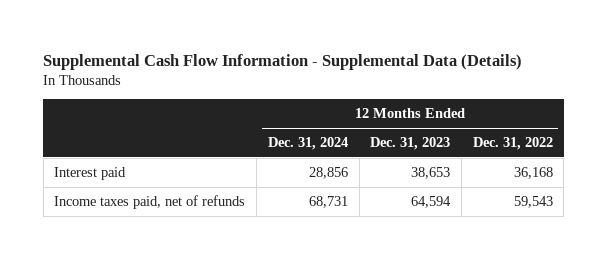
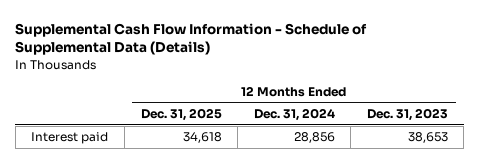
[43,53,523,70] Supplemental Cash Flow Information - Supplemental Data (Details) -> [15,22,368,56] Supplemental Cash Flow Information - Schedule of Supplemental Data (Details)
[472,137,553,151] Dec. 31, 2022 -> none
none -> [140,108,222,122] Dec. 31, 2025
[54,195,246,210] Income taxes paid, net of refunds -> none

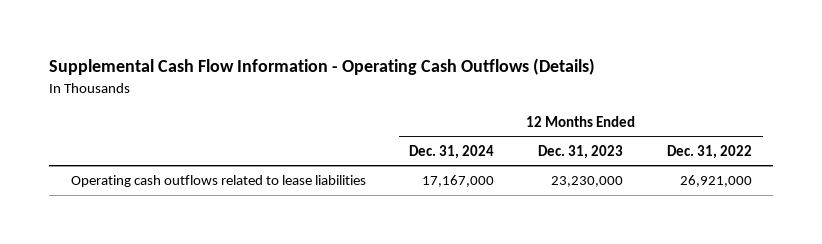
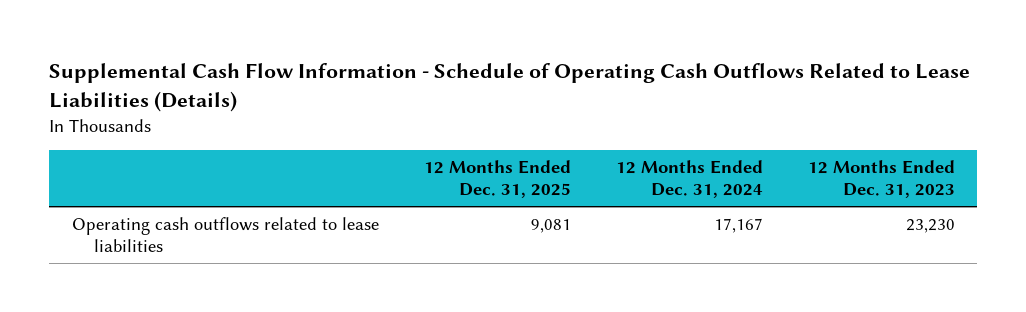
[49,58,596,76] Supplemental Cash Flow Information - Operating Cash Outflows (Details) -> [49,62,971,112] Supplemental Cash Flow Information - Schedule of Operating Cash Outflows Related to Lease Liabilities (Details)
[666,144,752,159] Dec. 31, 2022 -> none
none -> [423,160,571,199] 12 Months Ended Dec. 31, 2025
[422,175,495,188] 17,167,000 -> [713,217,763,233] 17,167
[551,176,624,188] 23,230,000 -> [905,218,955,233] 23,230

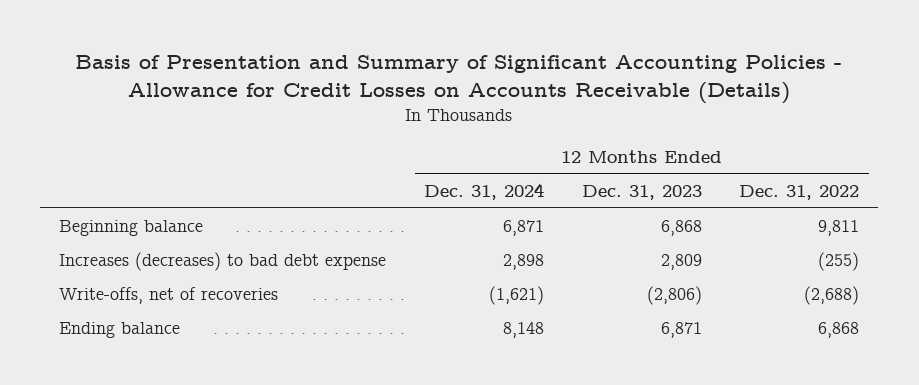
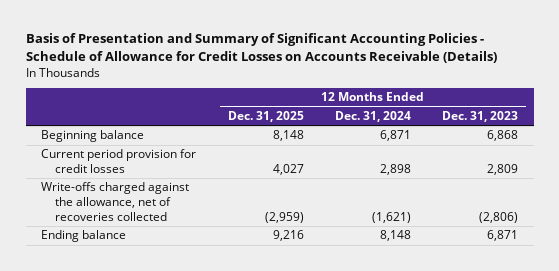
[75,54,843,104] Basis of Presentation and Summary of Significant Accounting Policies - Allowance for Credit Losses on Accounts Receivable (Details) -> [25,33,497,64] Basis of Presentation and Summary of Significant Accounting Policies - Schedule of Allowance for Credit Losses on Accounts Receivable (Details)
[739,184,860,200] Dec. 31, 2022 -> none
none -> [227,110,304,122] Dec. 31, 2025
[59,252,387,272] Increases (decreases) to bad debt expense -> [41,149,197,174] Current period provision for credit losses
[59,287,279,305] Write-offs, net of recoveries -> [41,182,190,221] Write-offs charged against the allowance, net of recoveries collected

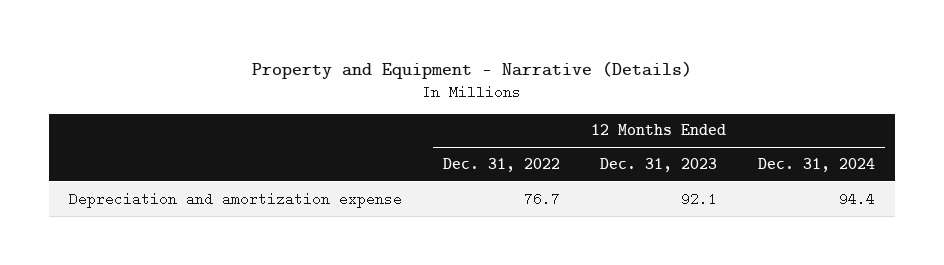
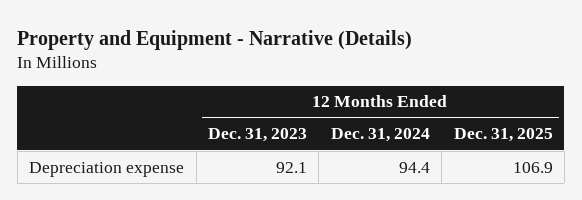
[442,158,560,173] Dec. 31, 2022 -> none
none -> [453,128,553,143] Dec. 31, 2025
[69,191,403,208] Depreciation and amortization expense -> [29,161,185,177] Depreciation expense

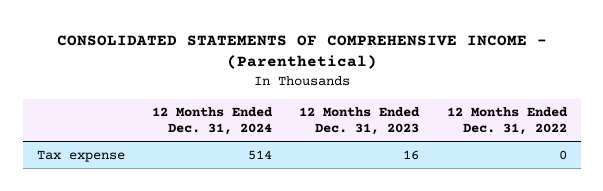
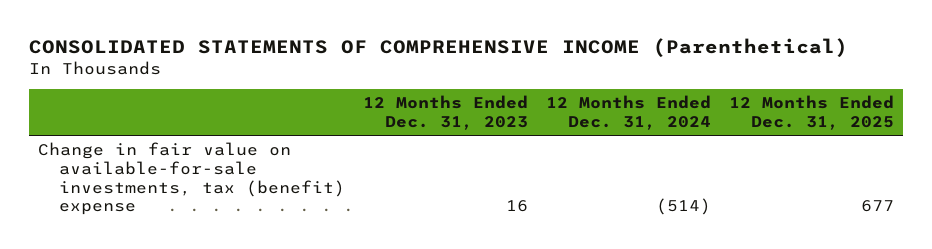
[56,34,547,70] CONSOLIDATED STATEMENTS OF COMPREHENSIVE INCOME - (Parenthetical) -> [28,37,848,57] CONSOLIDATED STATEMENTS OF COMPREHENSIVE INCOME (Parenthetical)
[446,107,568,136] 12 Months Ended Dec. 31, 2022 -> none
none -> [728,95,894,131] 12 Months Ended Dec. 31, 2025
[36,149,125,162] Tax expense -> none
none -> [37,141,346,216] Change in fair value on available-for-sale investments, tax (benefit) expense

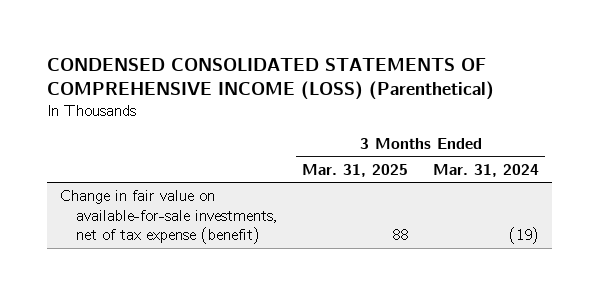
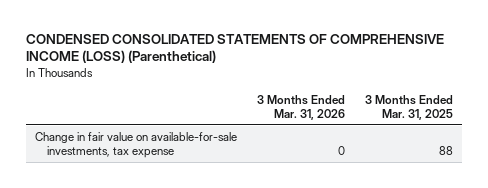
[433,163,540,177] Mar. 31, 2024 -> none
none -> [256,94,345,120] 3 Months Ended Mar. 31, 2026
[59,190,278,245] Change in fair value on available-for-sale investments, net of tax expense (benefit) -> [35,132,238,159] Change in fair value on available-for-sale investments, tax expense

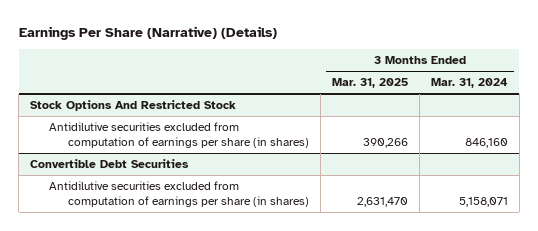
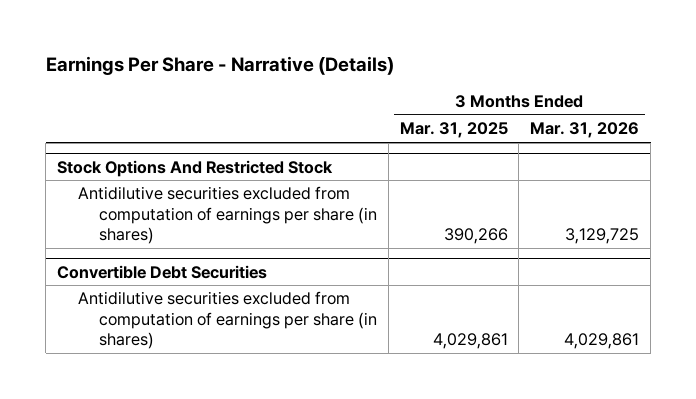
[18,26,277,41] Earnings Per Share (Narrative) (Details) -> [45,56,394,76] Earnings Per Share - Narrative (Details)
[430,78,508,89] Mar. 31, 2024 -> none
none -> [530,122,640,139] Mar. 31, 2026
[357,197,409,208] 2,631,470 -> [432,332,508,349] 4,029,861

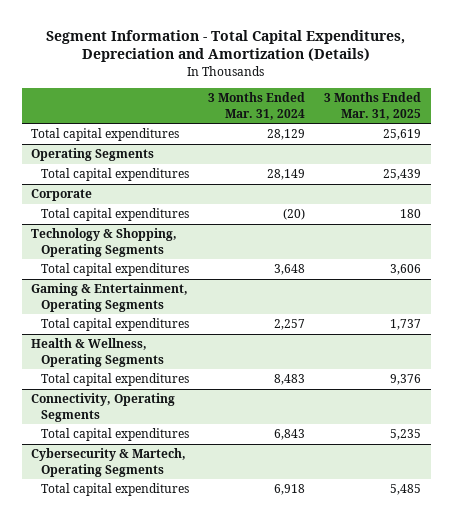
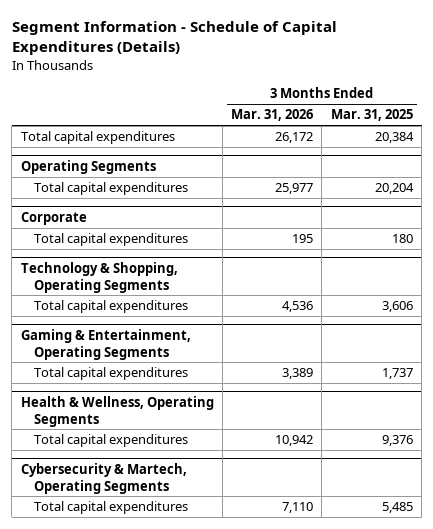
[46,29,406,63] Segment Information - Total Capital Expenditures, Depreciation and Amortization (Details) -> [11,20,337,56] Segment Information - Schedule of Capital Expenditures (Details)
[208,92,306,120] 3 Months Ended Mar. 31, 2024 -> none
none -> [231,109,314,122] Mar. 31, 2026
[383,129,422,141] 25,619 -> [374,132,414,144] 20,384
[383,169,422,181] 25,439 -> [374,183,414,195] 20,204
[31,393,176,422] Connectivity, Operating Segments -> none
[41,428,190,442] Total capital expenditures -> none

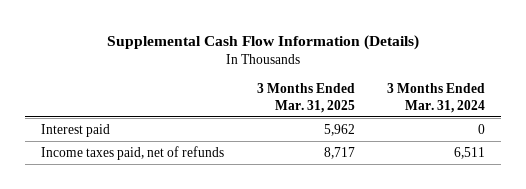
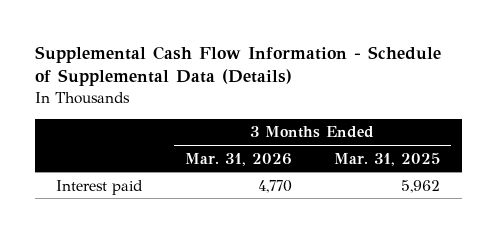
[107,34,420,50] Supplemental Cash Flow Information (Details) -> [34,45,441,87] Supplemental Cash Flow Information - Schedule of Supplemental Data (Details)
[386,82,485,113] 3 Months Ended Mar. 31, 2024 -> none
none -> [184,152,292,166] Mar. 31, 2026
[41,145,225,160] Income taxes paid, net of refunds -> none

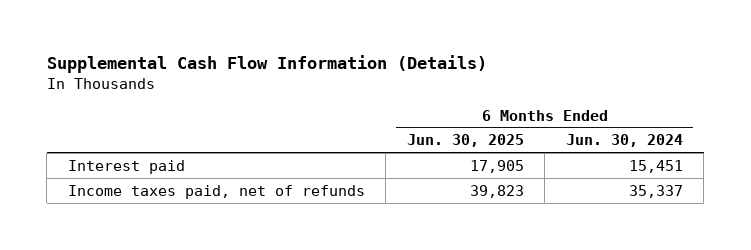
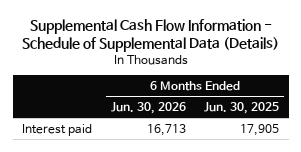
[46,55,487,74] Supplemental Cash Flow Information (Details) -> [21,19,279,53] Supplemental Cash Flow Information - Schedule of Supplemental Data (Details)
[565,134,683,148] Jun. 30, 2024 -> none
none -> [110,102,186,115] Jun. 30, 2026
[67,184,365,199] Income taxes paid, net of refunds -> none

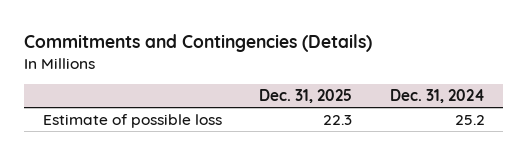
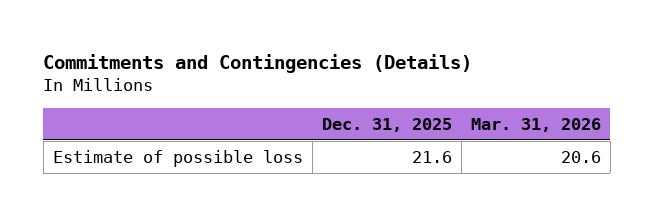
[389,89,485,104] Dec. 31, 2024 -> none
none -> [470,117,601,132] Mar. 31, 2026
[323,114,353,125] 22.3 -> [411,150,452,163] 21.6

